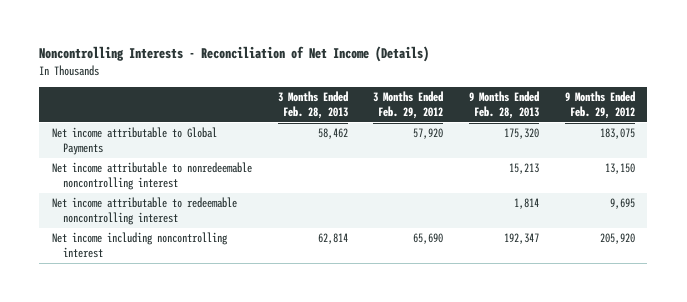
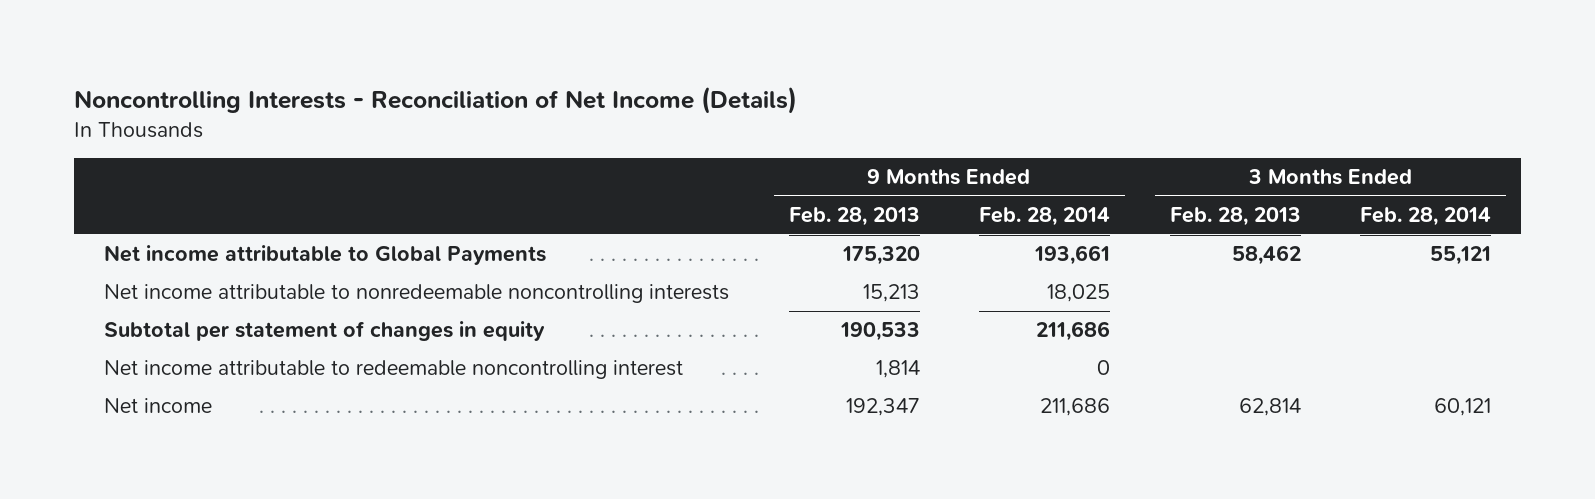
[373,90,444,119] 3 Months Ended Feb. 29, 2012 -> none
[564,90,635,119] 9 Months Ended Feb. 29, 2012 -> none
none -> [979,207,1111,227] Feb. 28, 2014
none -> [1360,207,1492,227] Feb. 28, 2014
[52,162,253,191] Net income attributable to nonredeemable noncontrolling interest -> [104,284,730,304] Net income attributable to nonredeemable noncontrolling interests
none -> [104,321,546,342] Subtotal per statement of changes in equity
[52,232,229,259] Net income including noncontrolling interest -> [104,398,213,414] Net income

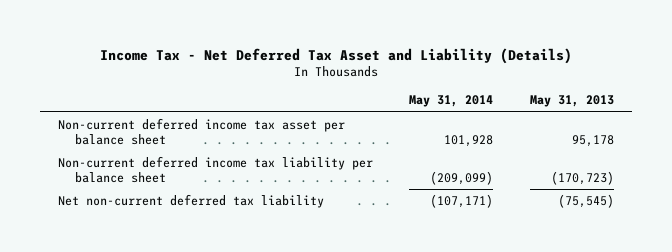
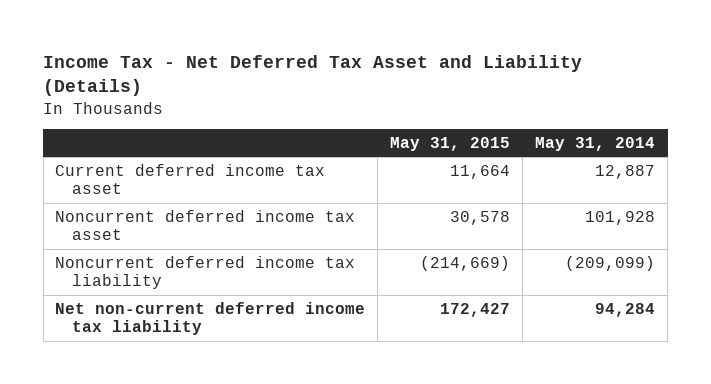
[529,95,614,108] May 31, 2013 -> none
none -> [390,137,511,152] May 31, 2015
none -> [55,163,326,195] Current deferred income tax asset
[58,117,346,145] Non-current deferred income tax asset per balance sheet -> [55,209,356,241] Noncurrent deferred income tax asset
[58,155,374,183] Non-current deferred income tax liability per balance sheet -> [55,255,356,290] Noncurrent deferred income tax liability
[58,193,325,208] Net non-current deferred tax liability -> [55,301,366,336] Net non-current deferred income tax liability
[430,193,494,208] (107,171) -> [595,302,656,317] 94,284

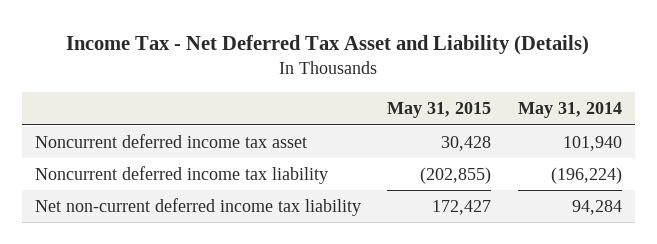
[55,163,326,195] Current deferred income tax asset -> none
[450,210,511,225] 30,578 -> [441,136,492,152] 30,428
[585,210,656,225] 101,928 -> [562,136,622,152] 101,940
[420,255,511,271] (214,669) -> [420,167,492,185] (202,855)
[565,255,656,271] (209,099) -> [550,167,622,185] (196,224)

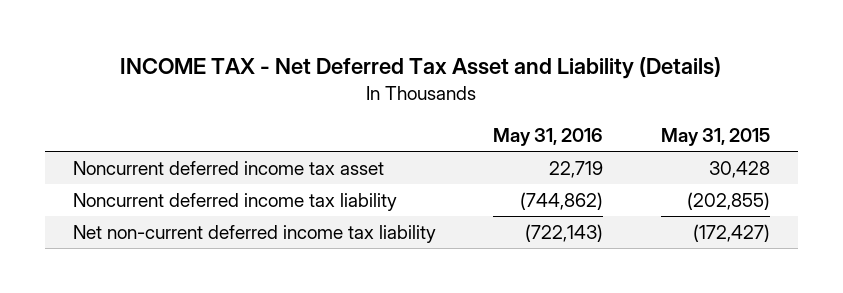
[66,34,590,55] Income Tax - Net Deferred Tax Asset and Liability (Details) -> [120,57,722,80] INCOME TAX - Net Deferred Tax Asset and Liability (Details)
[517,102,622,119] May 31, 2014 -> none
none -> [493,128,604,147] May 31, 2016
[432,200,492,216] 172,427 -> [692,224,770,243] (172,427)

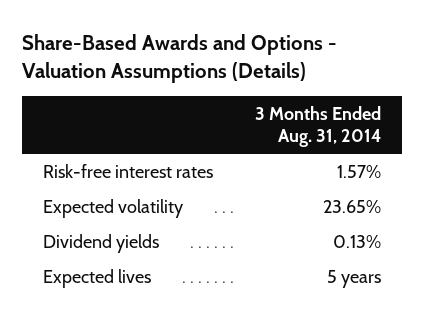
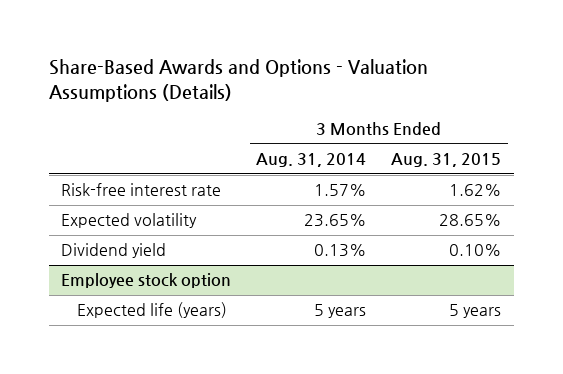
none -> [391,153,502,168] Aug. 31, 2015
[43,163,214,178] Risk-free interest rates -> [61,183,222,197] Risk-free interest rate
[43,233,160,253] Dividend yields -> [61,243,167,259] Dividend yield
none -> [61,273,232,289] Employee stock option
[43,268,152,288] Expected lives -> [76,302,227,319] Expected life (years)

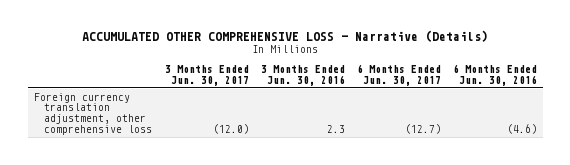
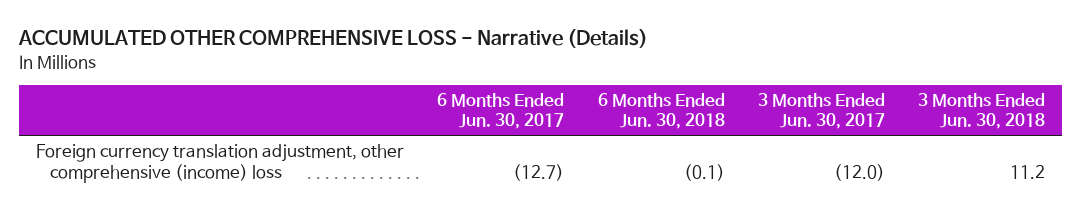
[260,65,345,87] 3 Months Ended Jun. 30, 2016 -> none
[452,64,537,87] 6 Months Ended Jun. 30, 2016 -> none
none -> [597,92,725,130] 6 Months Ended Jun. 30, 2018
none -> [918,92,1046,130] 3 Months Ended Jun. 30, 2018
[33,92,153,135] Foreign currency translation adjustment, other comprehensive loss -> [35,144,404,183] Foreign currency translation adjustment, other comprehensive (income) loss

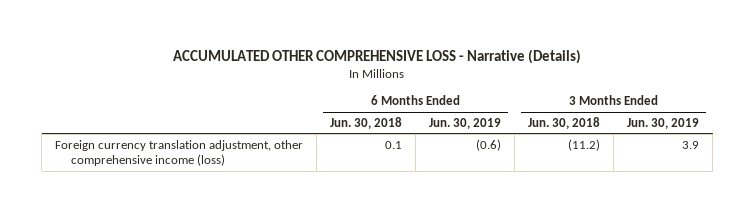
[437,92,565,130] 6 Months Ended Jun. 30, 2017 -> none
[758,92,886,130] 3 Months Ended Jun. 30, 2017 -> none
none -> [429,117,502,129] Jun. 30, 2019
none -> [627,117,700,129] Jun. 30, 2019
[35,144,404,183] Foreign currency translation adjustment, other comprehensive (income) loss -> [55,139,304,167] Foreign currency translation adjustment, other comprehensive income (loss)
[683,163,725,181] (0.1) -> [385,140,403,149] 0.1
[1010,164,1046,179] 11.2 -> [568,138,601,151] (11.2)

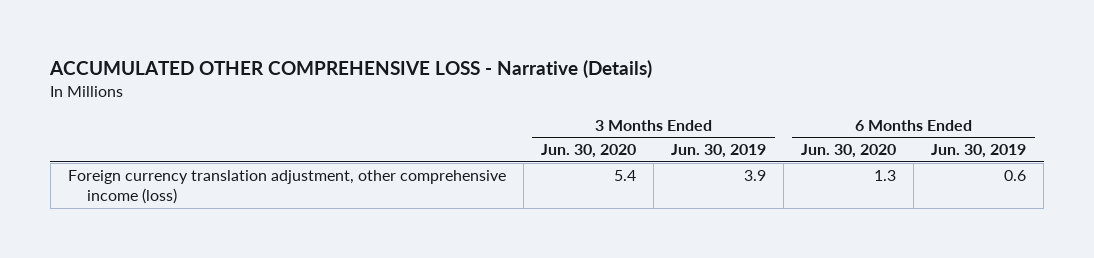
[330,116,403,129] Jun. 30, 2018 -> none
[528,116,601,129] Jun. 30, 2018 -> none
none -> [540,144,636,159] Jun. 30, 2020
none -> [801,144,897,159] Jun. 30, 2020
[476,138,502,151] (0.6) -> [1004,169,1027,181] 0.6

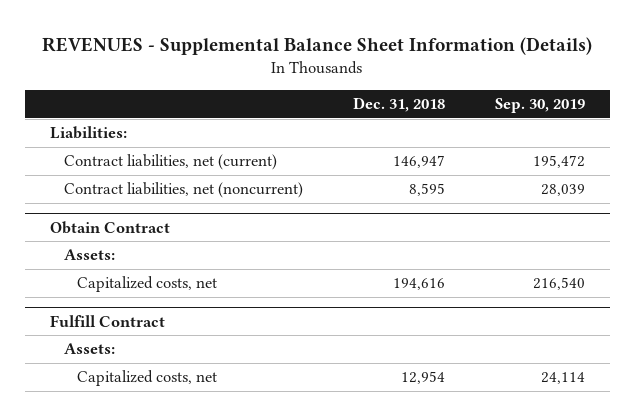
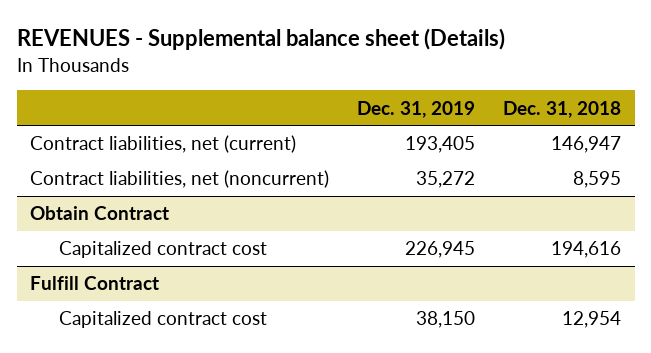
[42,36,593,55] REVENUES - Supplemental Balance Sheet Information (Details) -> [16,28,505,51] REVENUES - Supplemental balance sheet (Details)
[494,98,585,114] Sep. 30, 2019 -> none
none -> [357,100,476,118] Dec. 31, 2019
[49,126,127,140] Liabilities: -> none
[63,249,115,261] Assets: -> none
[77,276,218,293] Capitalized costs, net -> [58,241,267,259] Capitalized contract cost
[63,343,115,355] Assets: -> none
[77,370,218,387] Capitalized costs, net -> [58,311,267,329] Capitalized contract cost

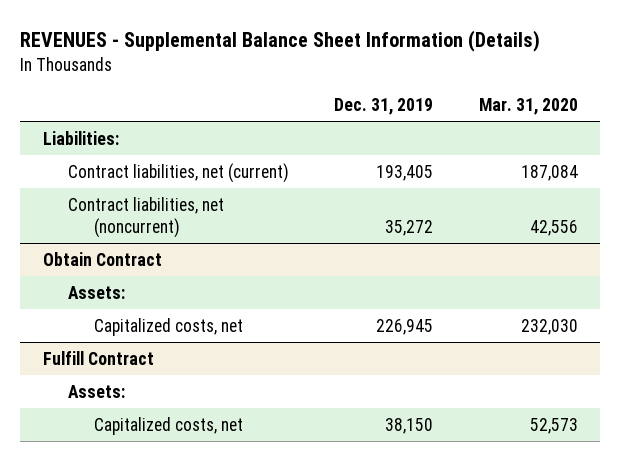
[16,28,505,51] REVENUES - Supplemental balance sheet (Details) -> [20,30,541,53] REVENUES - Supplemental Balance Sheet Information (Details)
[502,100,621,118] Dec. 31, 2018 -> none
none -> [478,97,578,115] Mar. 31, 2020
none -> [43,130,120,145] Liabilities:
none -> [68,285,126,299] Assets:
[58,241,267,259] Capitalized contract cost -> [93,317,243,336] Capitalized costs, net
none -> [68,384,126,398] Assets:
[58,311,267,329] Capitalized contract cost -> [93,416,243,435] Capitalized costs, net

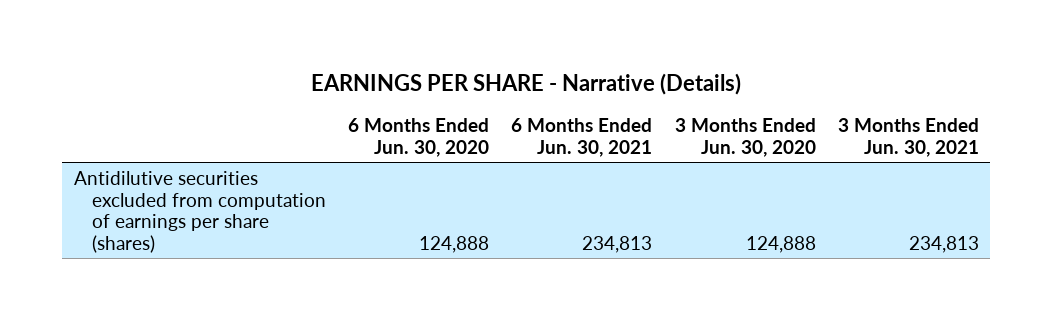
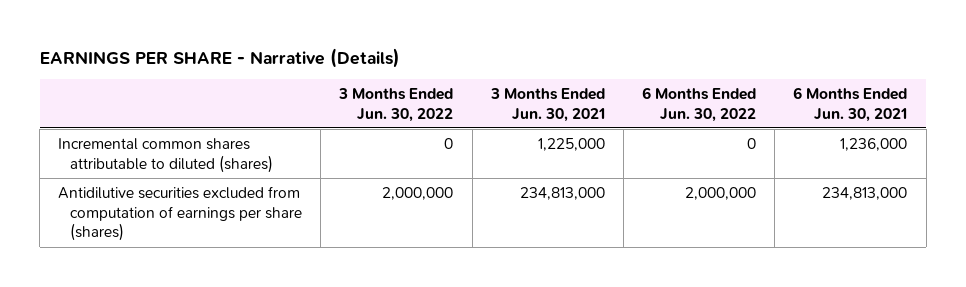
[348,118,490,157] 6 Months Ended Jun. 30, 2020 -> none
[674,118,816,157] 3 Months Ended Jun. 30, 2020 -> none
none -> [338,87,454,122] 3 Months Ended Jun. 30, 2022
none -> [642,86,757,122] 6 Months Ended Jun. 30, 2022
none -> [58,137,274,173] Incremental common shares attributable to diluted (shares)
[582,235,653,253] 234,813 -> [822,186,908,200] 234,813,000
[909,235,980,253] 234,813 -> [519,186,605,200] 234,813,000

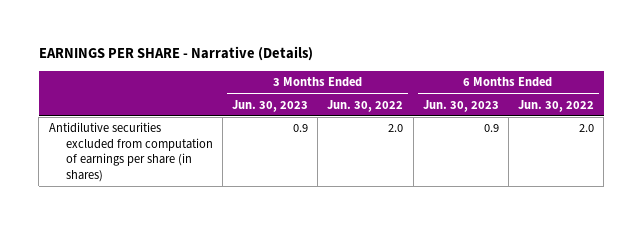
[489,87,605,122] 3 Months Ended Jun. 30, 2021 -> none
[793,86,908,122] 6 Months Ended Jun. 30, 2021 -> none
none -> [231,99,308,112] Jun. 30, 2023
none -> [422,99,499,112] Jun. 30, 2023
[58,137,274,173] Incremental common shares attributable to diluted (shares) -> none
[58,185,303,242] Antidilutive securities excluded from computation of earnings per share (shares) -> [48,122,213,182] Antidilutive securities excluded from computation of earnings per share (in shares)
[382,186,454,200] 2,000,000 -> [388,124,404,133] 2.0
[685,186,757,200] 2,000,000 -> [579,124,595,133] 2.0

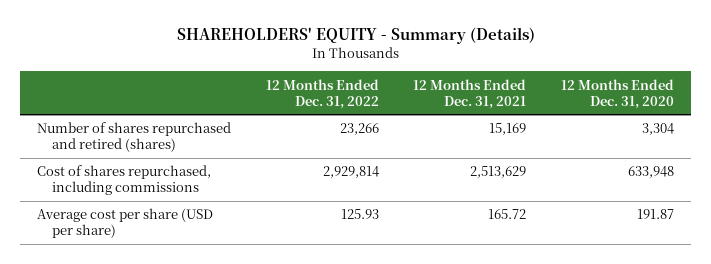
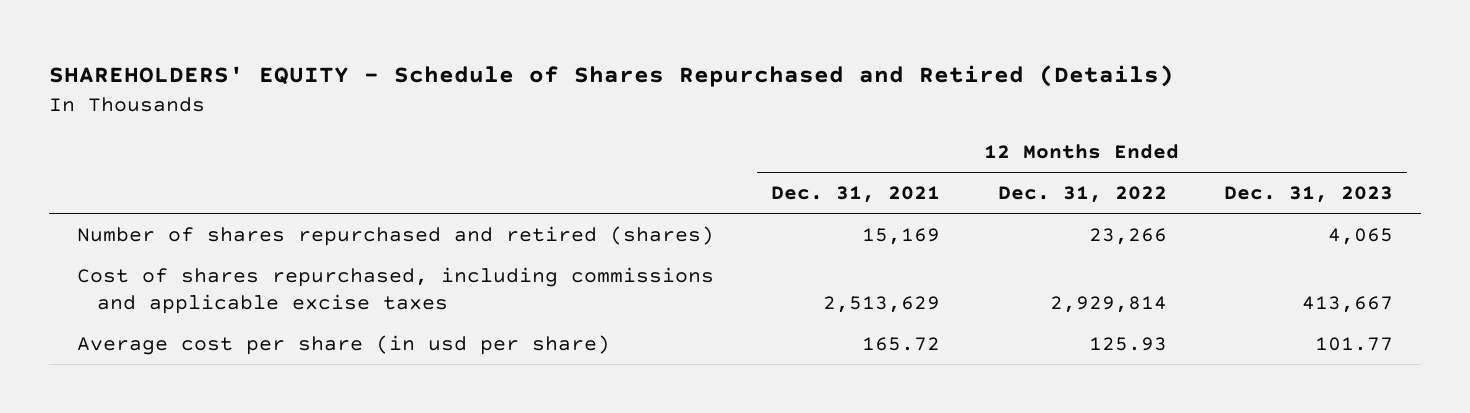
[176,27,535,45] SHAREHOLDERS' EQUITY - Summary (Details) -> [48,64,1174,87] SHAREHOLDERS' EQUITY - Schedule of Shares Repurchased and Retired (Details)
[561,78,675,109] 12 Months Ended Dec. 31, 2020 -> none
none -> [1223,186,1393,204] Dec. 31, 2023
[37,165,212,196] Cost of shares repurchased, including commissions -> [77,266,715,314] Cost of shares repurchased, including commissions and applicable excise taxes
[37,208,214,239] Average cost per share (USD per share) -> [77,334,611,355] Average cost per share (in usd per share)

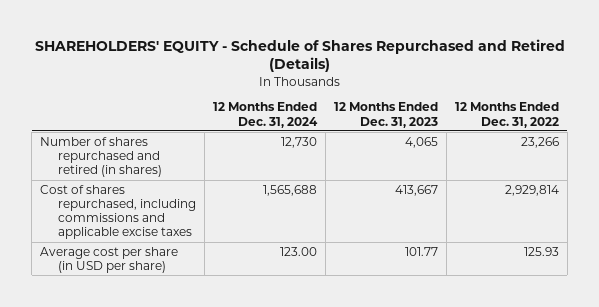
[771,186,941,204] Dec. 31, 2021 -> none
none -> [213,102,319,128] 12 Months Ended Dec. 31, 2024
[77,225,715,246] Number of shares repurchased and retired (shares) -> [40,136,163,178] Number of shares repurchased and retired (in shares)
[77,334,611,355] Average cost per share (in usd per share) -> [40,246,179,273] Average cost per share (in USD per share)

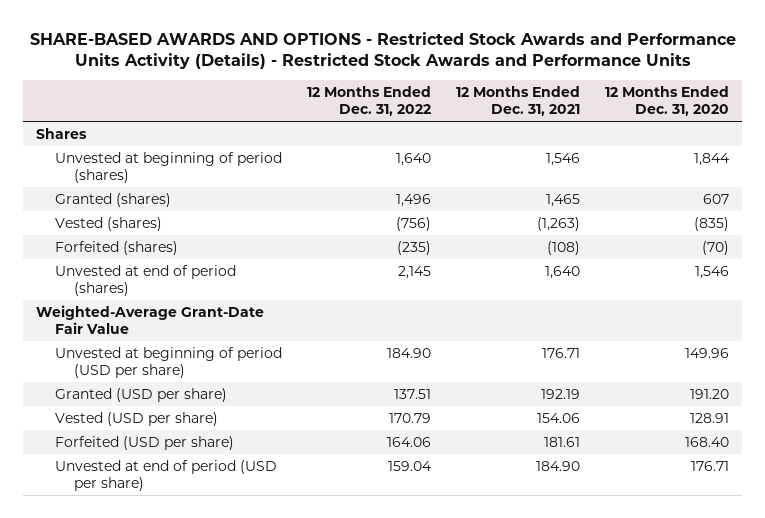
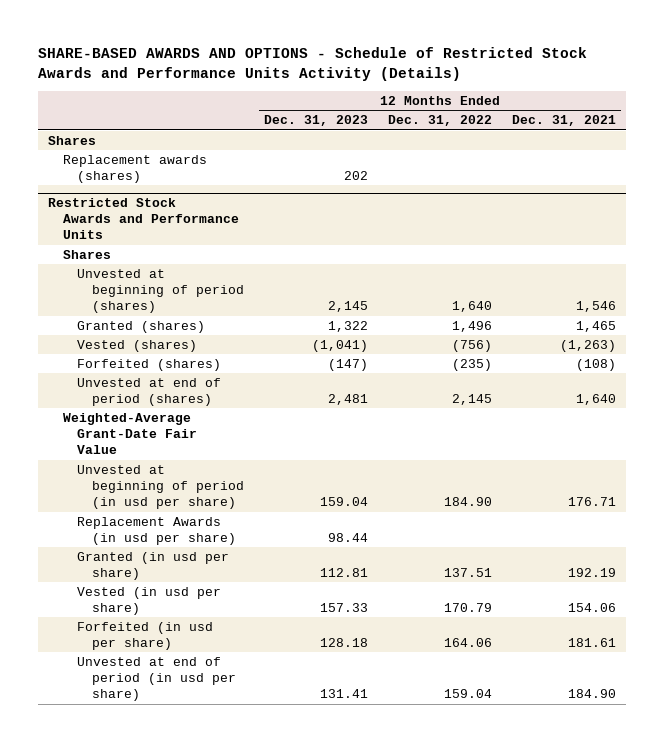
[29,31,736,70] SHARE-BASED AWARDS AND OPTIONS - Restricted Stock Awards and Performance Units Activity (Details) - Restricted Stock Awards and Performance Units -> [38,47,588,82] SHARE-BASED AWARDS AND OPTIONS - Schedule of Restricted Stock Awards and Performance Units Activity (Details)
[605,86,730,117] 12 Months Ended Dec. 31, 2020 -> none
none -> [263,115,368,127] Dec. 31, 2023
none -> [62,154,207,184] Replacement awards (shares)
none -> [48,197,239,240] Restricted Stock Awards and Performance Units
none -> [62,249,111,259] Shares
[54,346,282,378] Unvested at beginning of period (USD per share) -> [77,464,244,510] Unvested at beginning of period (in usd per share)
none -> [77,516,236,546] Replacement Awards (in usd per share)
[54,387,227,402] Granted (USD per share) -> [77,551,230,581] Granted (in usd per share)
[54,411,218,426] Vested (USD per share) -> [77,586,222,616] Vested (in usd per share)
[54,435,234,450] Forfeited (USD per share) -> [77,621,214,651] Forfeited (in usd per share)
[54,459,277,491] Unvested at end of period (USD per share) -> [77,656,236,702] Unvested at end of period (in usd per share)

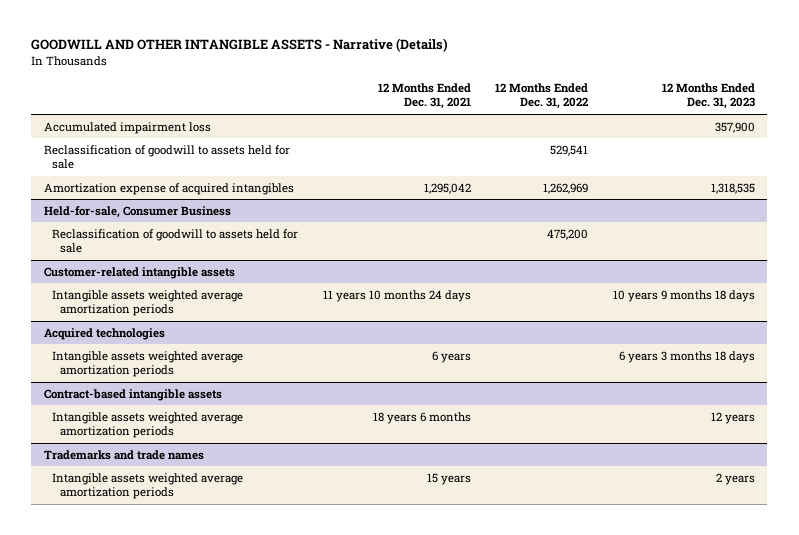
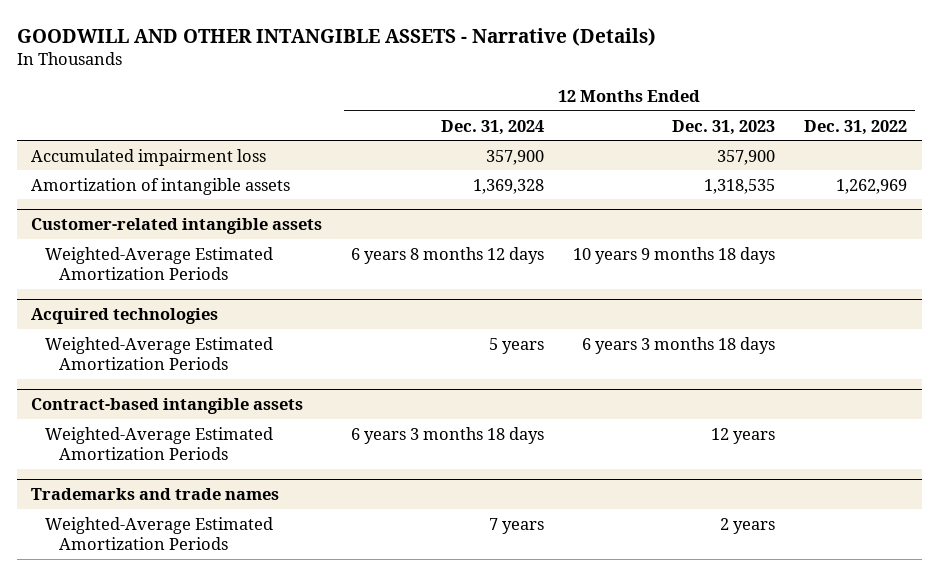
[377,82,471,110] 12 Months Ended Dec. 31, 2021 -> none
none -> [441,119,545,135] Dec. 31, 2024
[43,144,290,170] Reclassification of goodwill to assets held for sale -> none
[43,205,231,218] Held-for-sale, Consumer Business -> none
[51,228,298,254] Reclassification of goodwill to assets held for sale -> none
[43,182,294,195] Amortization expense of acquired intangibles -> [31,177,291,195] Amortization of intangible assets
[51,289,243,317] Intangible assets weighted average amortization periods -> [45,246,274,281] Weighted-Average Estimated Amortization Periods
[51,350,243,378] Intangible assets weighted average amortization periods -> [45,336,274,371] Weighted-Average Estimated Amortization Periods
[51,411,243,439] Intangible assets weighted average amortization periods -> [45,426,274,461] Weighted-Average Estimated Amortization Periods
[51,472,243,500] Intangible assets weighted average amortization periods -> [45,516,274,551] Weighted-Average Estimated Amortization Periods

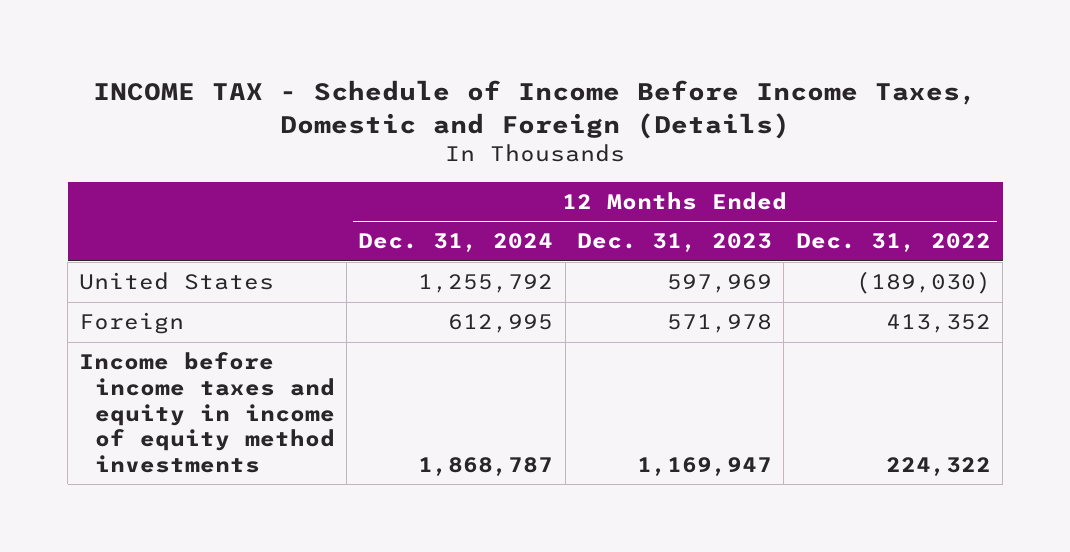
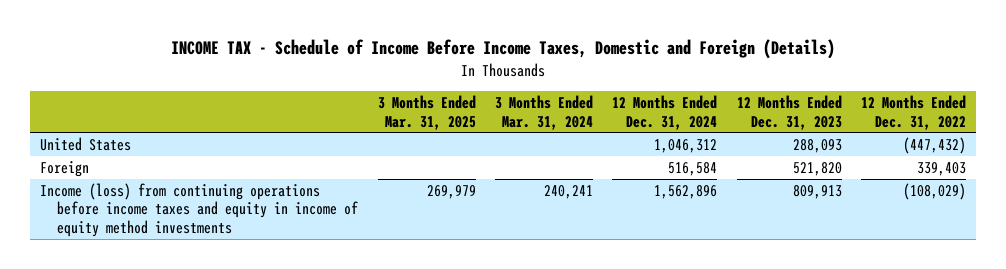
none -> [377,94,476,130] 3 Months Ended Mar. 31, 2025
none -> [494,94,593,130] 3 Months Ended Mar. 31, 2024
[418,274,554,294] 1,255,792 -> [654,138,718,153] 1,046,312
[667,274,773,294] 597,969 -> [792,138,842,153] 288,093
[855,271,991,295] (189,030) -> [902,136,966,154] (447,432)
[448,314,554,334] 612,995 -> [668,161,718,176] 516,584
[667,314,773,334] 571,978 -> [792,161,842,176] 521,820
[885,314,991,334] 413,352 -> [916,161,966,176] 339,403
[79,352,335,474] Income before income taxes and equity in income of equity method investments -> [39,182,359,238] Income (loss) from continuing operations before income taxes and equity in income of equity method investments
[418,457,554,477] 1,868,787 -> [654,184,718,199] 1,562,896
[637,457,773,477] 1,169,947 -> [792,184,842,199] 809,913
[885,457,991,477] 224,322 -> [902,182,966,200] (108,029)

